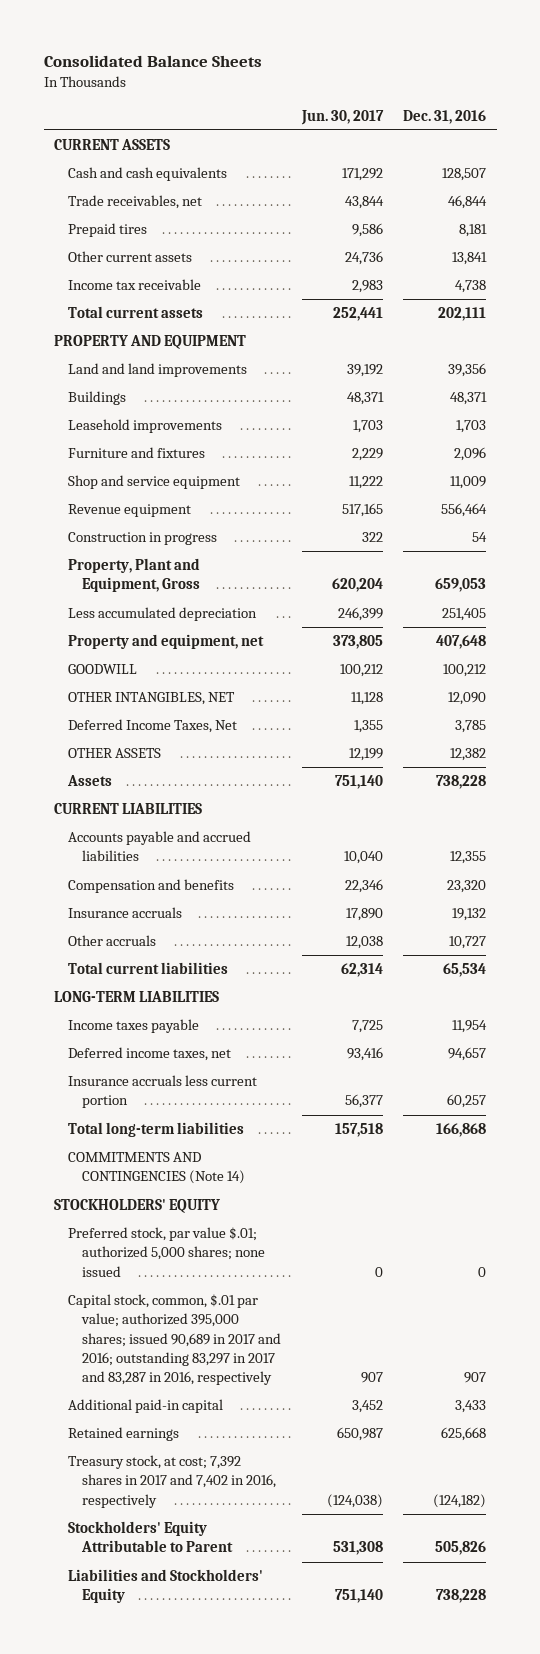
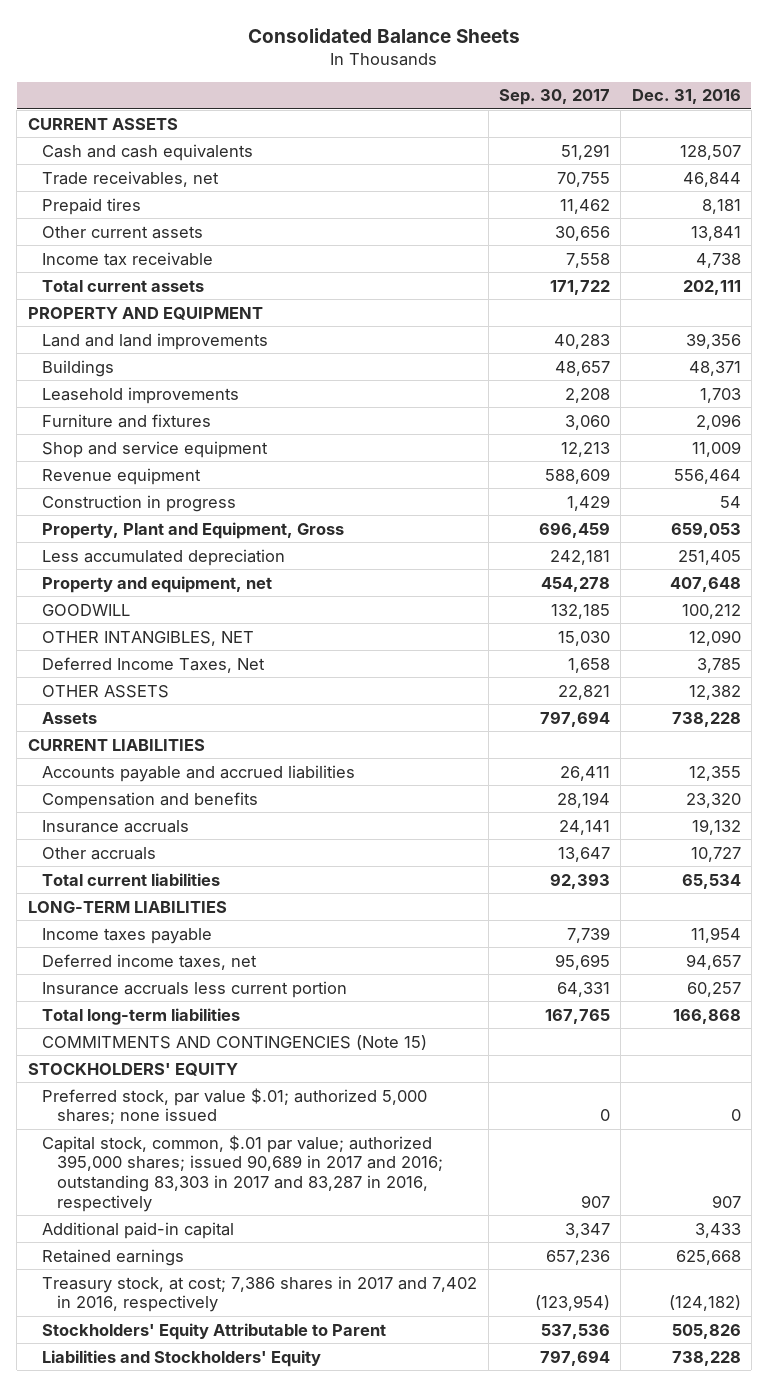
[300,109,384,125] Jun. 30, 2017 -> none
none -> [499,89,611,106] Sep. 30, 2017
[68,1152,246,1185] COMMITMENTS AND CONTINGENCIES (Note 14) -> [42,1034,428,1050] COMMITMENTS AND CONTINGENCIES (Note 15)
[68,1294,282,1385] Capital stock, common, $.01 par value; authorized 395,000 shares; issued 90,689 in 2017 and 2016; outstanding 83,297 in 2017 and 83,287 in 2016, respectively -> [42,1134,444,1212] Capital stock, common, $.01 par value; authorized 395,000 shares; issued 90,689 in 2017 and 2016; outstanding 83,303 in 2017 and 83,287 in 2016, respectively
[68,1455,277,1508] Treasury stock, at cost; 7,392 shares in 2017 and 7,402 in 2016, respectively -> [42,1275,478,1313] Treasury stock, at cost; 7,386 shares in 2017 and 7,402 in 2016, respectively

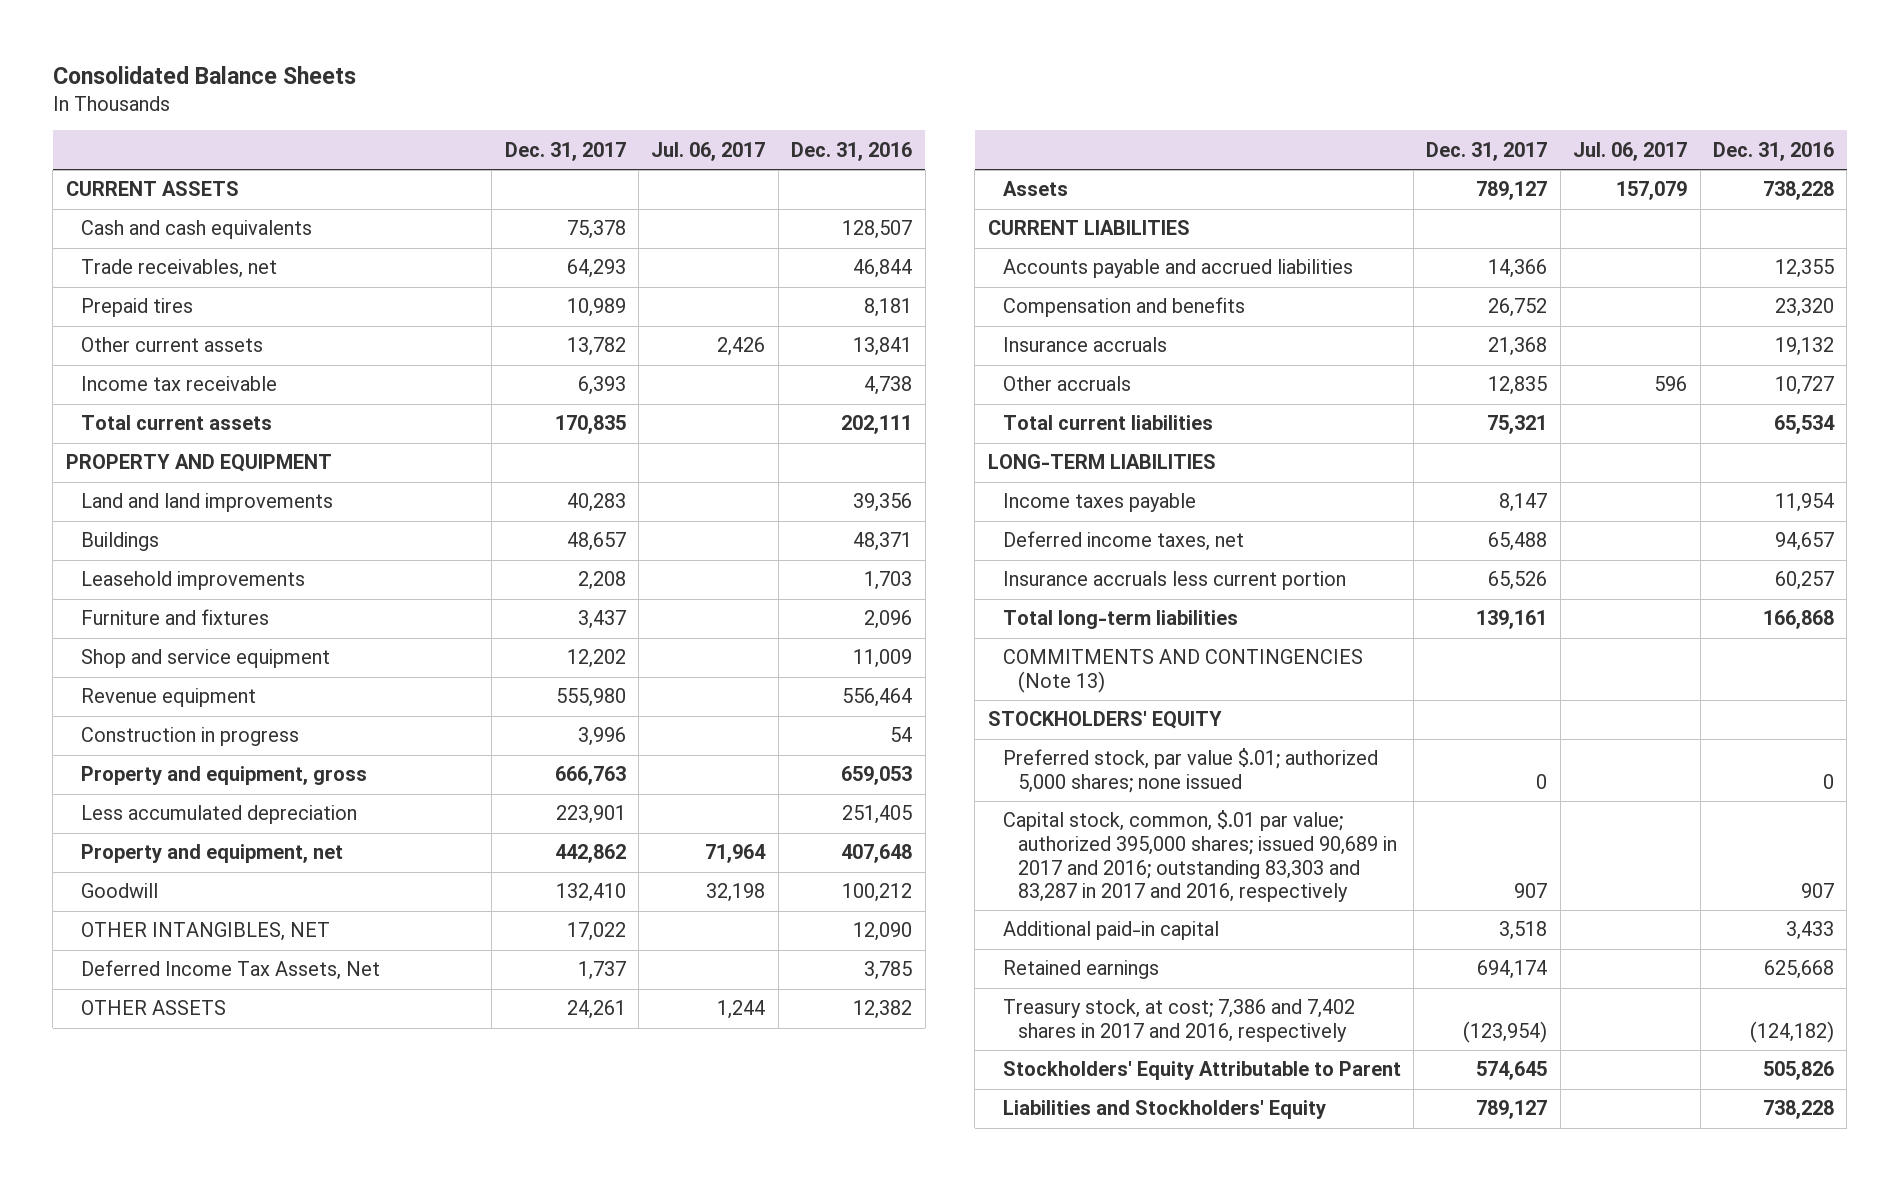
[499,89,611,106] Sep. 30, 2017 -> none
none -> [504,141,626,161] Dec. 31, 2017
none -> [651,141,766,161] Jul. 06, 2017
[42,521,345,539] Property, Plant and Equipment, Gross -> [80,766,367,786] Property and equipment, gross
[42,603,131,616] GOODWILL -> [80,883,158,899] Goodwill
[42,656,266,673] Deferred Income Taxes, Net -> [80,960,380,981] Deferred Income Tax Assets, Net
[42,1034,428,1050] COMMITMENTS AND CONTINGENCIES (Note 15) -> [1002,649,1363,694] COMMITMENTS AND CONTINGENCIES (Note 13)
[42,1134,444,1212] Capital stock, common, $.01 par value; authorized 395,000 shares; issued 90,689 in 2017 and 2016; outstanding 83,303 in 2017 and 83,287 in 2016, respectively -> [1002,810,1397,903] Capital stock, common, $.01 par value; authorized 395,000 shares; issued 90,689 in 2017 and 2016; outstanding 83,303 and 83,287 in 2017 and 2016, respectively
[42,1275,478,1313] Treasury stock, at cost; 7,386 shares in 2017 and 7,402 in 2016, respectively -> [1002,999,1355,1043] Treasury stock, at cost; 7,386 and 7,402 shares in 2017 and 2016, respectively

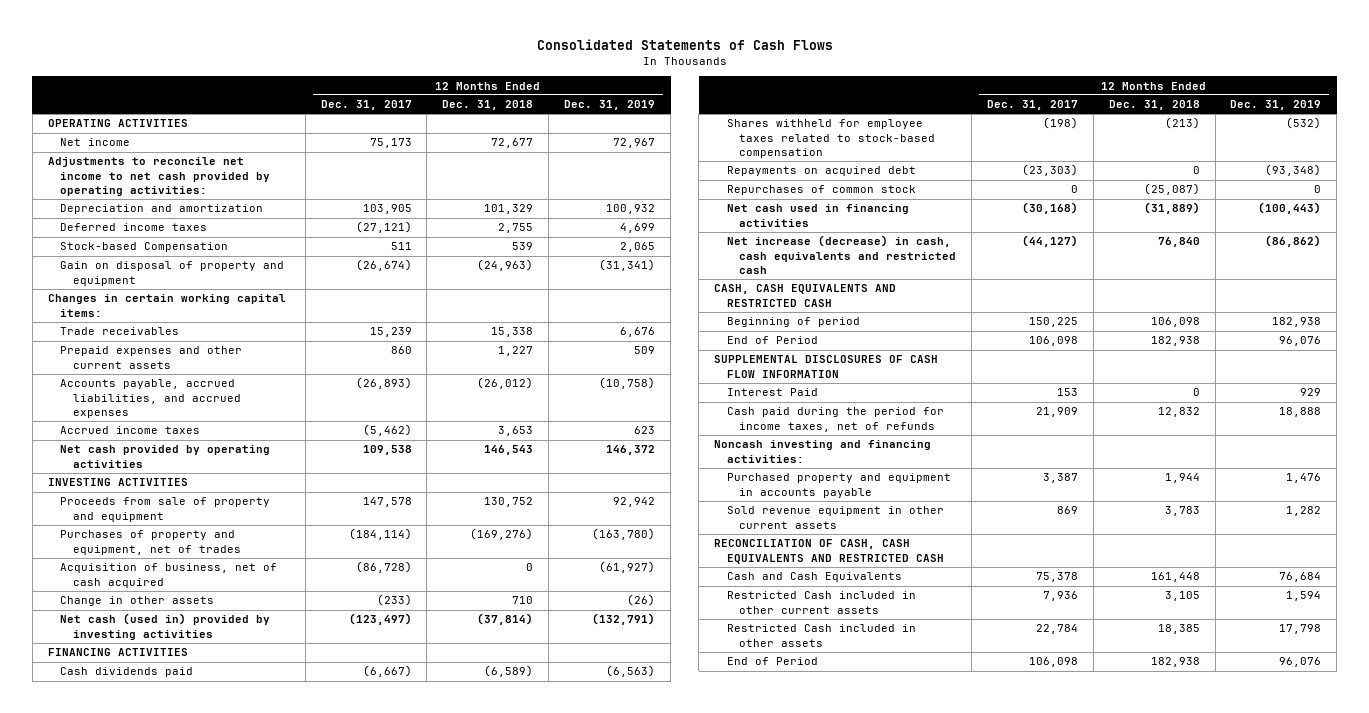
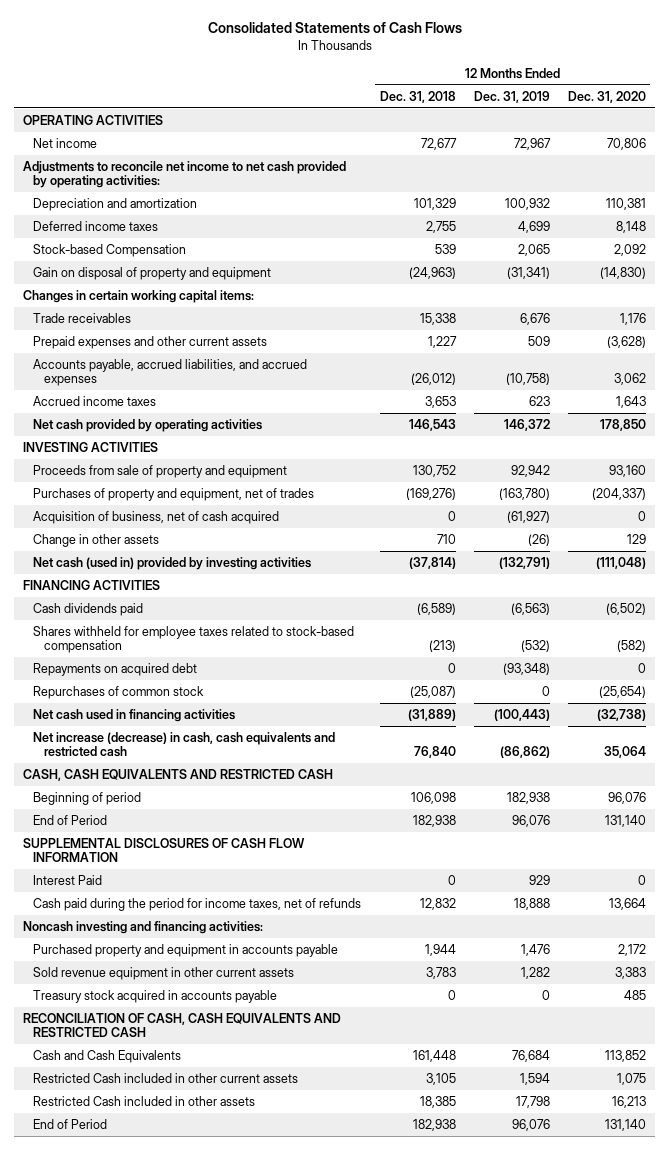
[320,100,412,111] Dec. 31, 2017 -> none
none -> [567,90,646,103] Dec. 31, 2020
none -> [33,989,278,1003] Treasury stock acquired in accounts payable

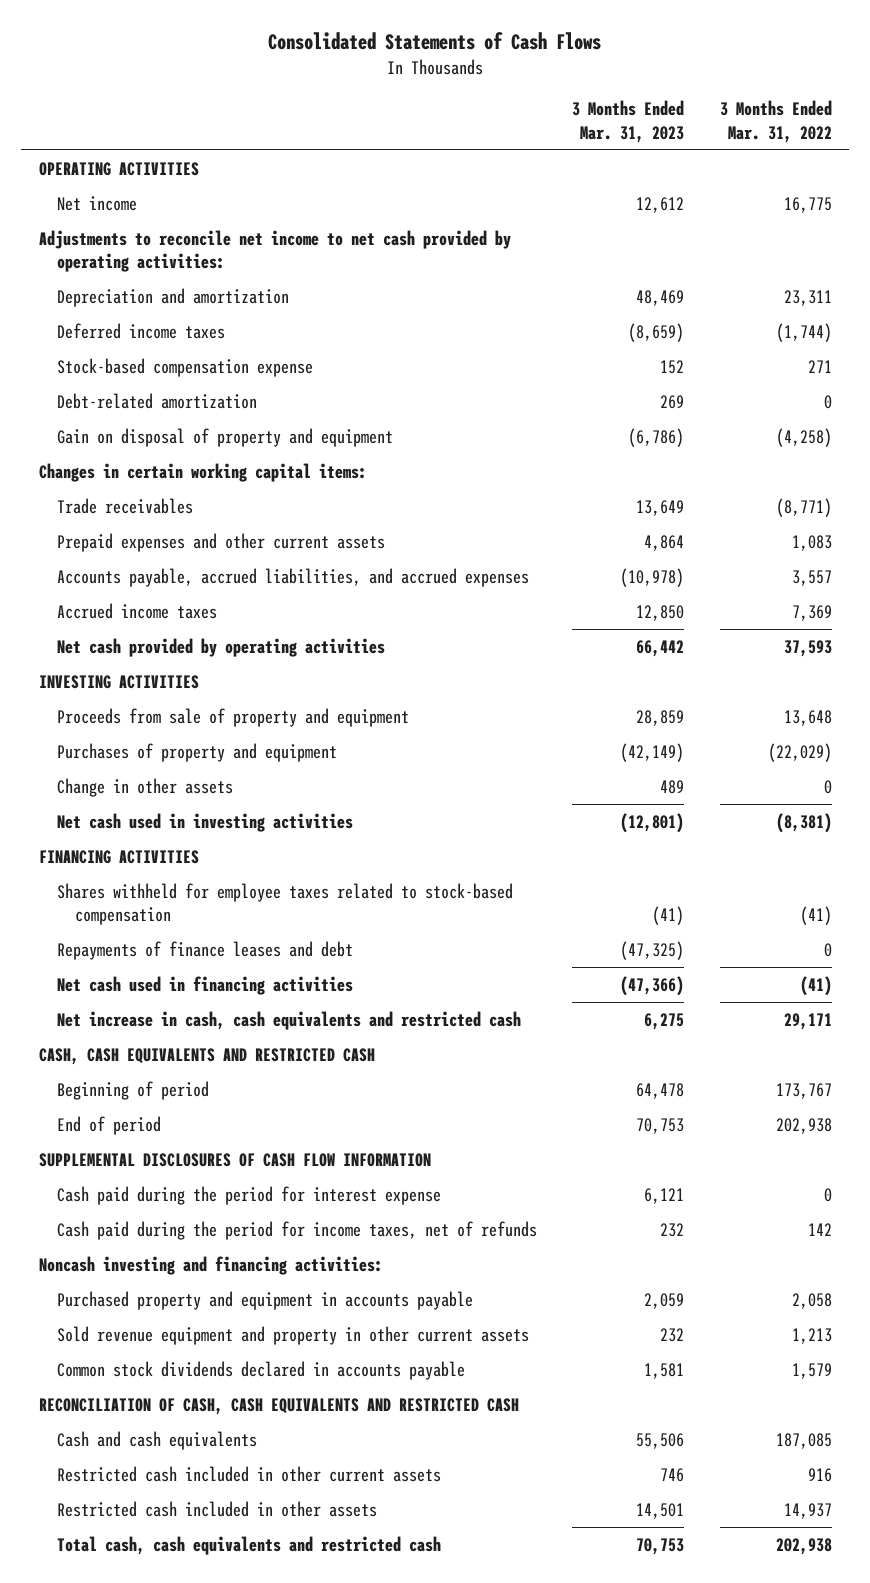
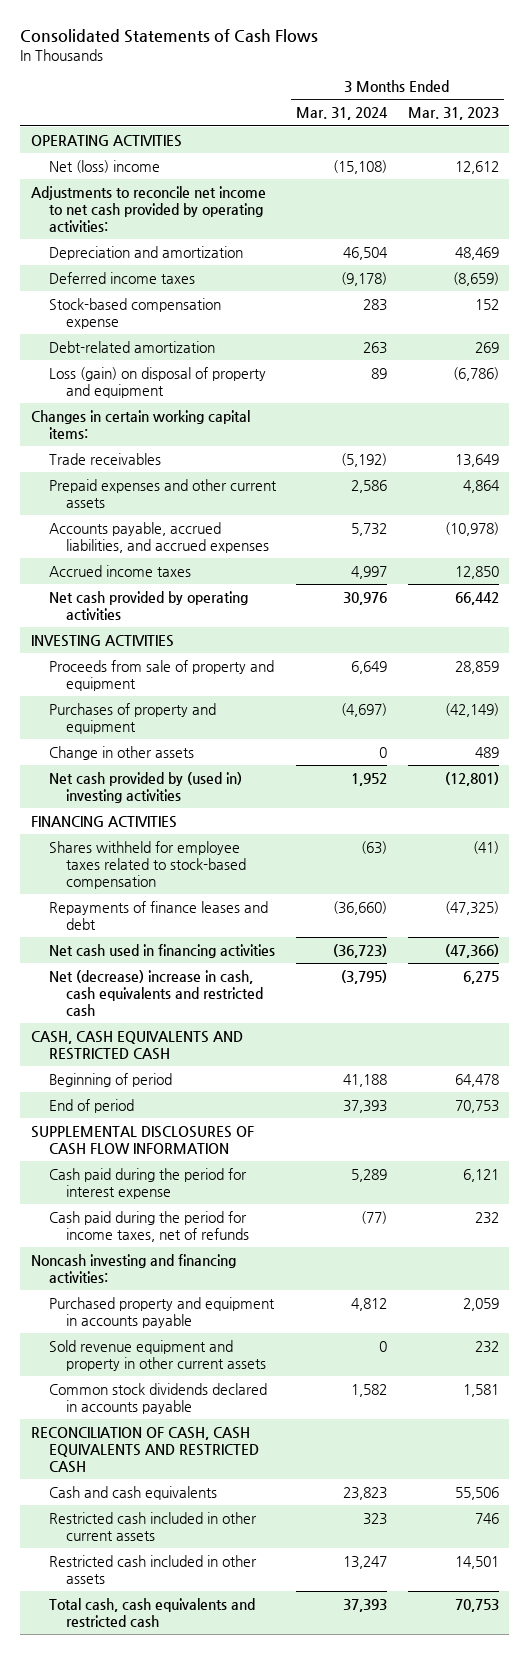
[719,100,832,143] 3 Months Ended Mar. 31, 2022 -> none
none -> [296,107,389,121] Mar. 31, 2024
[56,195,137,211] Net income -> [48,159,160,173] Net (loss) income
[56,427,393,447] Gain on disposal of property and equipment -> [48,366,266,398] Loss (gain) on disposal of property and equipment
[56,812,353,832] Net cash used in investing activities -> [48,771,242,803] Net cash provided by (used in) investing activities
[56,1010,521,1030] Net increase in cash, cash equivalents and restricted cash -> [48,969,264,1016] Net (decrease) increase in cash, cash equivalents and restricted cash

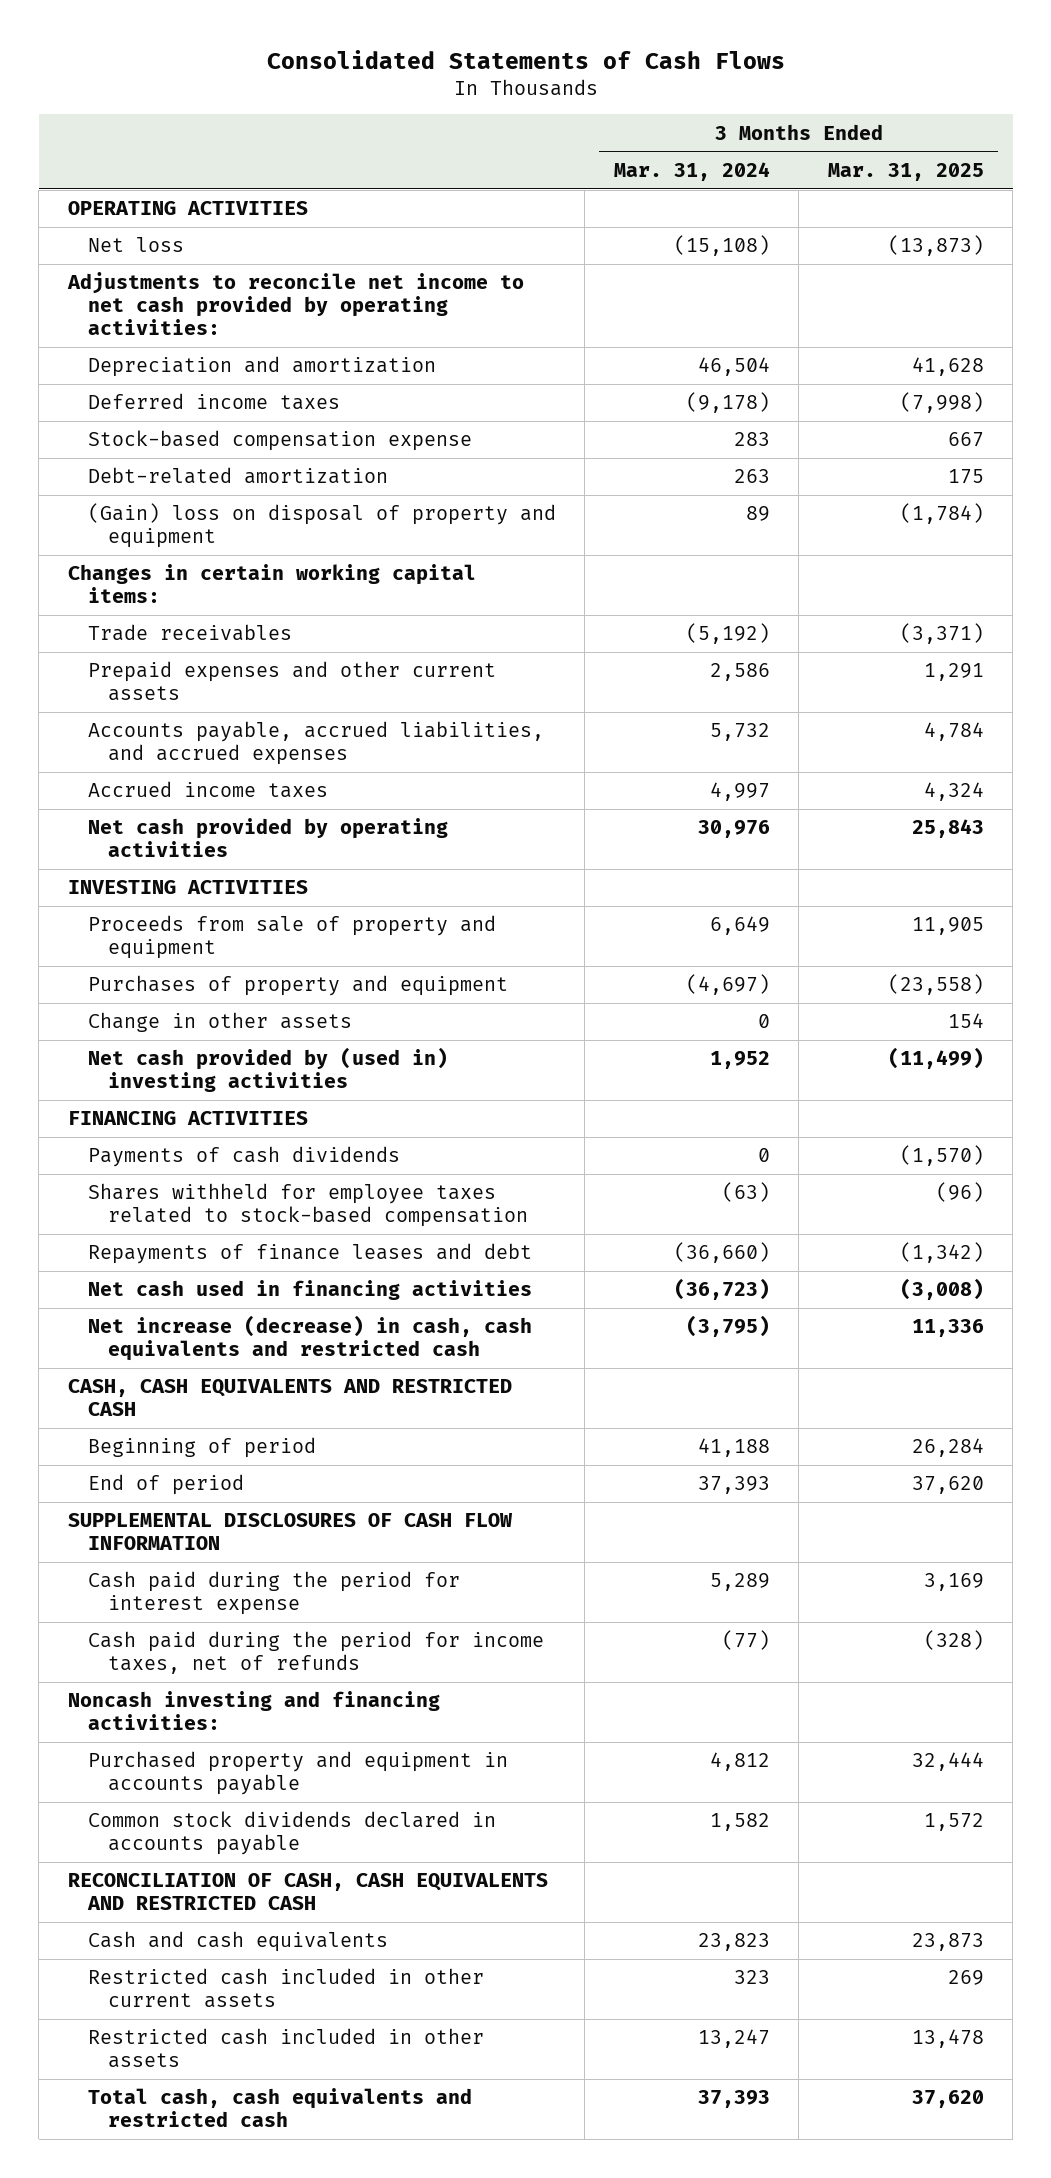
[407,107,499,121] Mar. 31, 2023 -> none
none -> [827,162,984,181] Mar. 31, 2025
[48,159,160,173] Net (loss) income -> [87,237,184,253] Net loss
[48,366,266,398] Loss (gain) on disposal of property and equipment -> [87,503,556,549] (Gain) loss on disposal of property and equipment
none -> [87,1146,400,1168] Payments of cash dividends
[48,969,264,1016] Net (decrease) increase in cash, cash equivalents and restricted cash -> [87,1315,532,1362] Net increase (decrease) in cash, cash equivalents and restricted cash
[48,1339,267,1371] Sold revenue equipment and property in other current assets -> none

